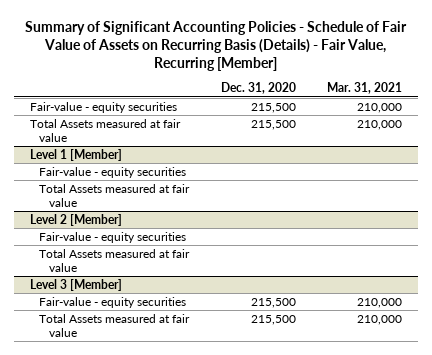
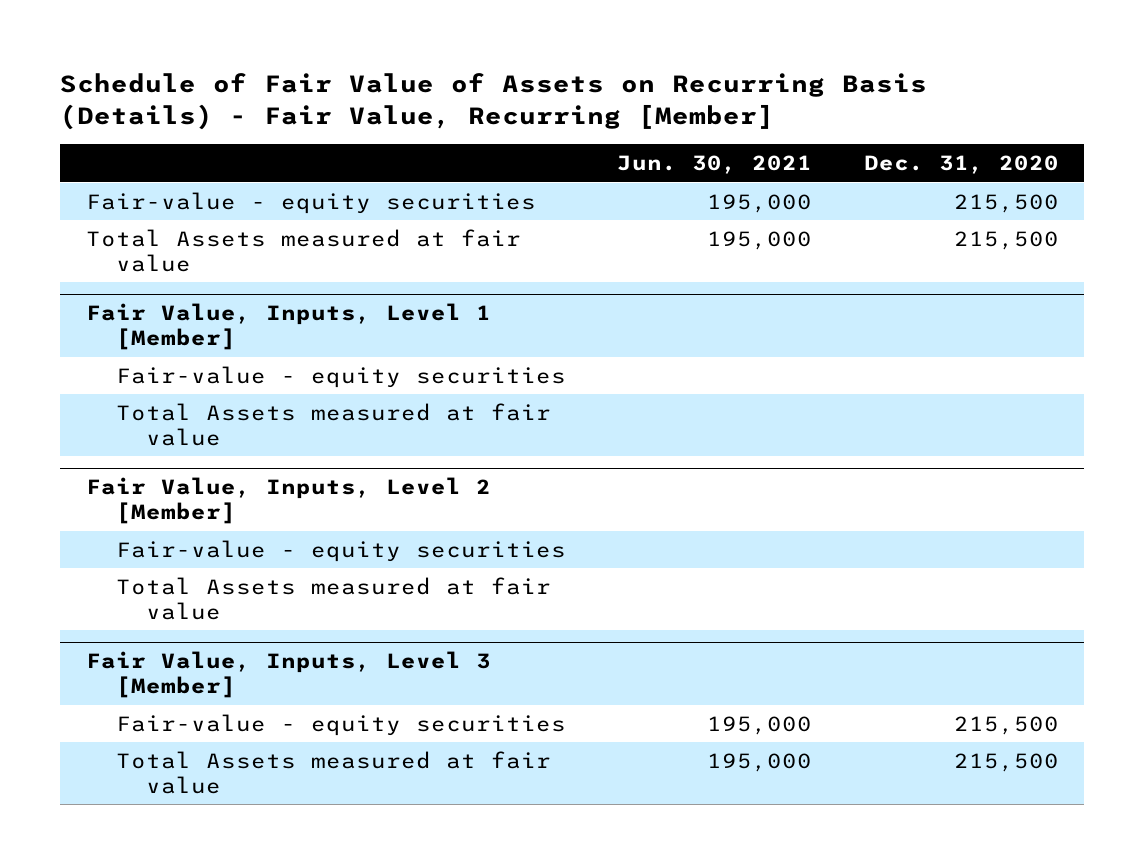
[24,21,407,72] Summary of Significant Accounting Policies - Schedule of Fair Value of Assets on Recurring Basis (Details) - Fair Value, Recurring [Member] -> [60,73,928,130] Schedule of Fair Value of Assets on Recurring Basis (Details) - Fair Value, Recurring [Member]
[327,82,403,95] Mar. 31, 2021 -> none
none -> [617,155,813,175] Jun. 30, 2021
[29,148,122,161] Level 1 [Member] -> [85,303,491,351] Fair Value, Inputs, Level 1 [Member]
[29,213,122,226] Level 2 [Member] -> [85,477,491,525] Fair Value, Inputs, Level 2 [Member]
[29,278,122,291] Level 3 [Member] -> [85,651,491,699] Fair Value, Inputs, Level 3 [Member]

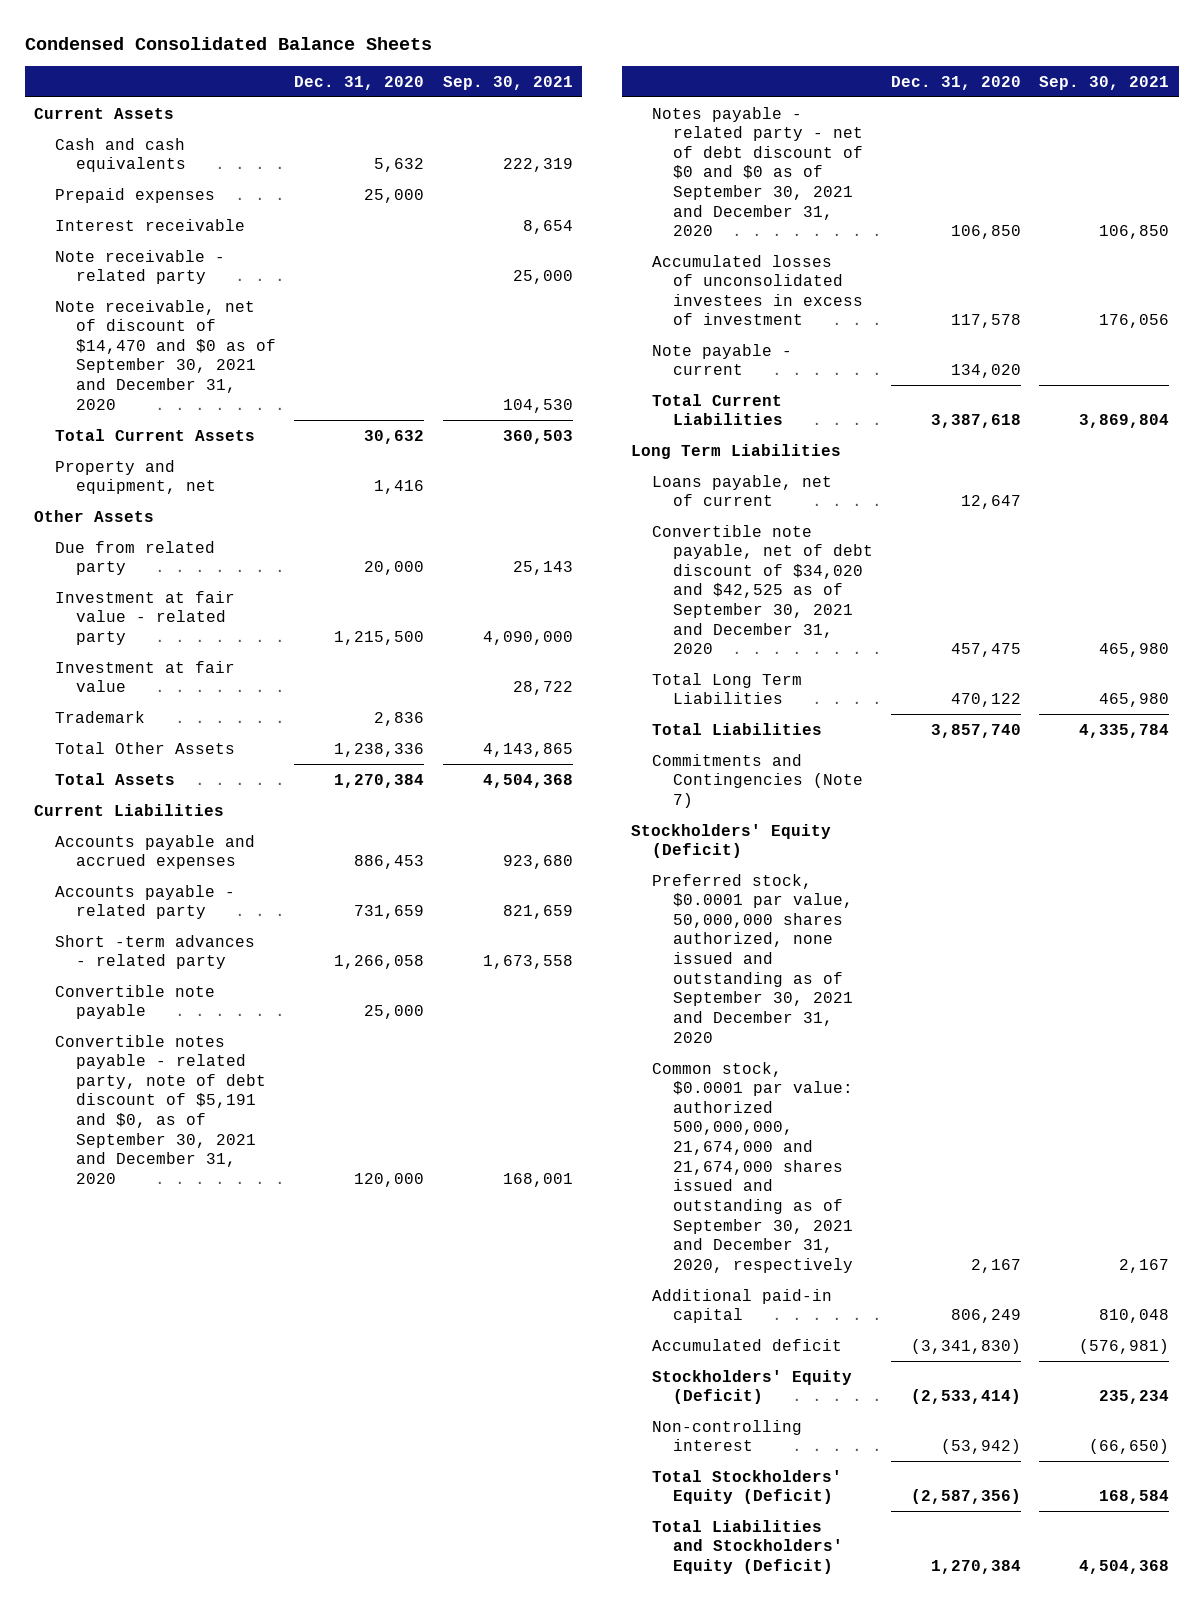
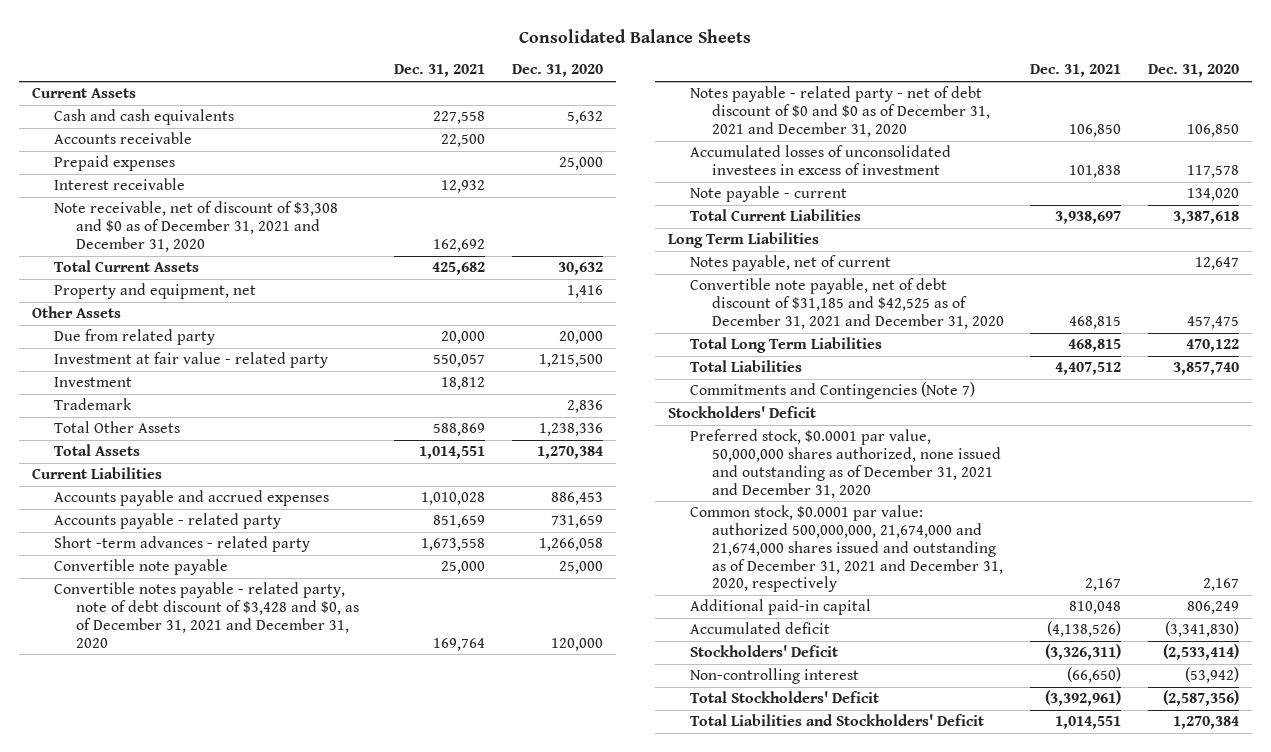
[25,36,433,50] Condensed Consolidated Balance Sheets -> [519,28,752,43] Consolidated Balance Sheets
[442,75,573,90] Sep. 30, 2021 -> none
none -> [394,64,486,78] Dec. 31, 2021
none -> [53,132,192,145] Accounts receivable
[55,249,226,285] Note receivable - related party -> none
[55,299,277,410] Note receivable, net of discount of $14,470 and $0 as of September 30, 2021 and December 31, 2020 -> [53,201,338,252] Note receivable, net of discount of $3,308 and $0 as of December 31, 2021 and December 31, 2020
[55,660,236,693] Investment at fair value -> [53,377,132,388] Investment
[55,1034,267,1184] Convertible notes payable - related party, note of debt discount of $5,191 and $0, as of September 30, 2021 and December 31, 2020 -> [53,582,359,648] Convertible notes payable - related party, note of debt discount of $3,428 and $0, as of December 31, 2021 and December 31, 2020
[651,106,863,237] Notes payable - related party - net of debt discount of $0 and $0 as of September 30, 2021 and December 31, 2020 -> [689,86,990,137] Notes payable - related party - net of debt discount of $0 and $0 as of December 31, 2021 and December 31, 2020
[651,474,832,507] Loans payable, net of current -> [689,255,891,272] Notes payable, net of current
[651,524,873,655] Convertible note payable, net of debt discount of $34,020 and $42,525 as of September 30, 2021 and December 31, 2020 -> [689,278,1004,329] Convertible note payable, net of debt discount of $31,185 and $42,525 as of December 31, 2021 and December 31, 2020
[630,823,831,859] Stockholders' Equity (Deficit) -> [667,406,816,419] Stockholders' Deficit
[651,873,853,1043] Preferred stock, $0.0001 par value, 50,000,000 shares authorized, none issued and outstanding as of September 30, 2021 and December 31, 2020 -> [689,429,1001,498] Preferred stock, $0.0001 par value, 50,000,000 shares authorized, none issued and outstanding as of December 31, 2021 and December 31, 2020
[651,1061,853,1273] Common stock, $0.0001 par value: authorized 500,000,000, 21,674,000 and 21,674,000 shares issued and outstanding as of September 30, 2021 and December 31, 2020, respectively -> [689,505,1003,593] Common stock, $0.0001 par value: authorized 500,000,000, 21,674,000 and 21,674,000 shares issued and outstanding as of December 31, 2021 and December 31, 2020, respectively
[651,1369,852,1405] Stockholders' Equity (Deficit) -> [689,645,838,658] Stockholders' Deficit
[651,1469,842,1505] Total Stockholders' Equity (Deficit) -> [689,691,879,704] Total Stockholders' Deficit
[651,1519,843,1574] Total Liabilities and Stockholders' Equity (Deficit) -> [689,714,984,727] Total Liabilities and Stockholders' Deficit

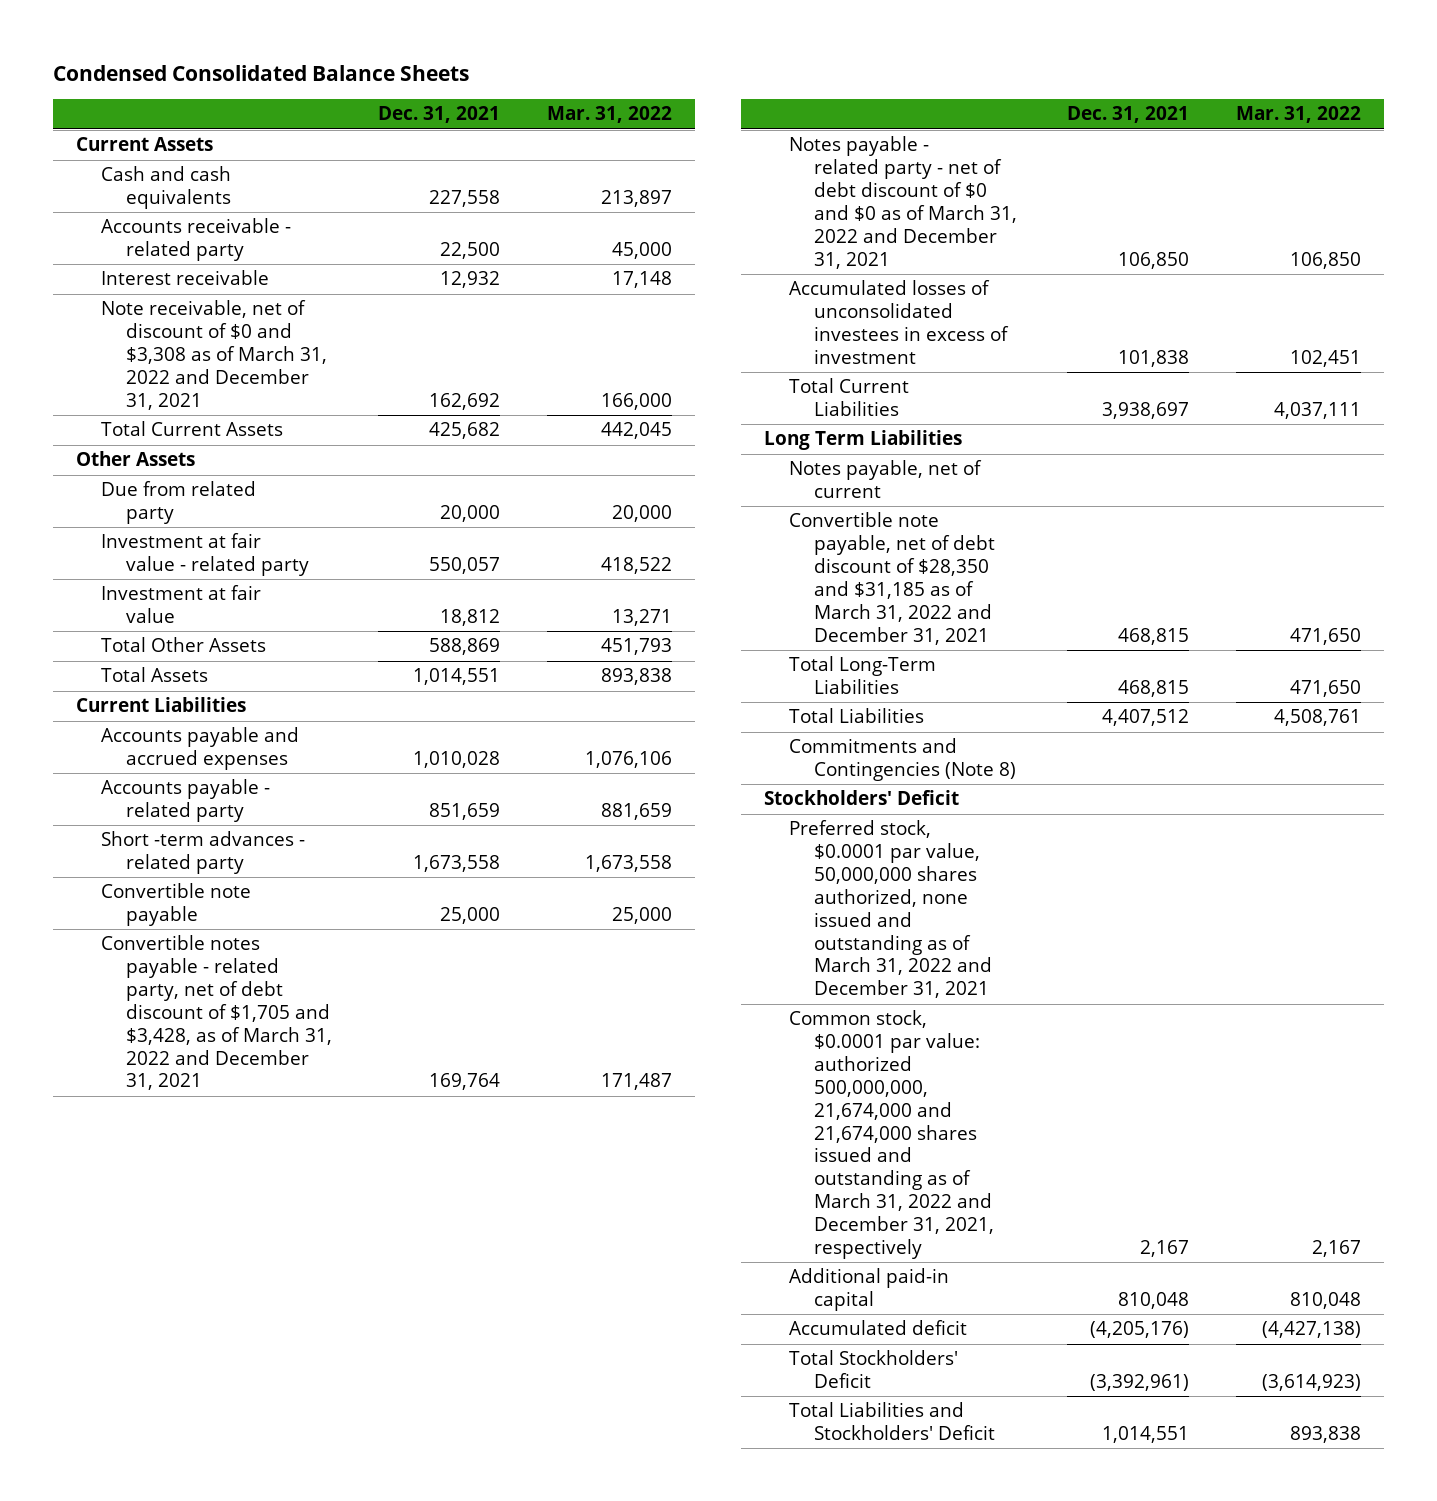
[519,28,752,43] Consolidated Balance Sheets -> [52,64,469,81] Condensed Consolidated Balance Sheets
[512,64,604,78] Dec. 31, 2020 -> none
none -> [547,106,673,124] Mar. 31, 2022
[53,155,175,172] Prepaid expenses -> none
[53,132,192,145] Accounts receivable -> [100,218,291,262] Accounts receivable - related party
[53,201,338,252] Note receivable, net of discount of $3,308 and $0 as of December 31, 2021 and December 31, 2020 -> [100,300,327,410] Note receivable, net of discount of $0 and $3,308 as of March 31, 2022 and December 31, 2021
[53,283,256,300] Property and equipment, net -> none
[53,398,132,411] Trademark -> none
[53,377,132,388] Investment -> [100,585,261,624] Investment at fair value
[53,582,359,648] Convertible notes payable - related party, note of debt discount of $3,428 and $0, as of December 31, 2021 and December 31, 2020 -> [100,935,332,1091] Convertible notes payable - related party, net of debt discount of $1,705 and $3,428, as of March 31, 2022 and December 31, 2021
[689,86,990,137] Notes payable - related party - net of debt discount of $0 and $0 as of December 31, 2021 and December 31, 2020 -> [789,136,1018,269] Notes payable - related party - net of debt discount of $0 and $0 as of March 31, 2022 and December 31, 2021
[689,186,847,203] Note payable - current -> none
[689,278,1004,329] Convertible note payable, net of debt discount of $31,185 and $42,525 as of December 31, 2021 and December 31, 2020 -> [789,512,996,645] Convertible note payable, net of debt discount of $28,350 and $31,185 as of March 31, 2022 and December 31, 2021
[689,337,882,354] Total Long Term Liabilities -> [789,656,937,695] Total Long-Term Liabilities
[689,382,975,400] Commitments and Contingencies (Note 7) -> [789,738,1017,782] Commitments and Contingencies (Note 8)
[689,429,1001,498] Preferred stock, $0.0001 par value, 50,000,000 shares authorized, none issued and outstanding as of December 31, 2021 and December 31, 2020 -> [789,820,993,999] Preferred stock, $0.0001 par value, 50,000,000 shares authorized, none issued and outstanding as of March 31, 2022 and December 31, 2021
[689,505,1003,593] Common stock, $0.0001 par value: authorized 500,000,000, 21,674,000 and 21,674,000 shares issued and outstanding as of December 31, 2021 and December 31, 2020, respectively -> [789,1010,995,1259] Common stock, $0.0001 par value: authorized 500,000,000, 21,674,000 and 21,674,000 shares issued and outstanding as of March 31, 2022 and December 31, 2021, respectively
[689,645,838,658] Stockholders' Deficit -> none
[689,668,859,685] Non-controlling interest -> none
[1047,621,1122,638] (4,138,526) -> [1090,1321,1190,1339] (4,205,176)

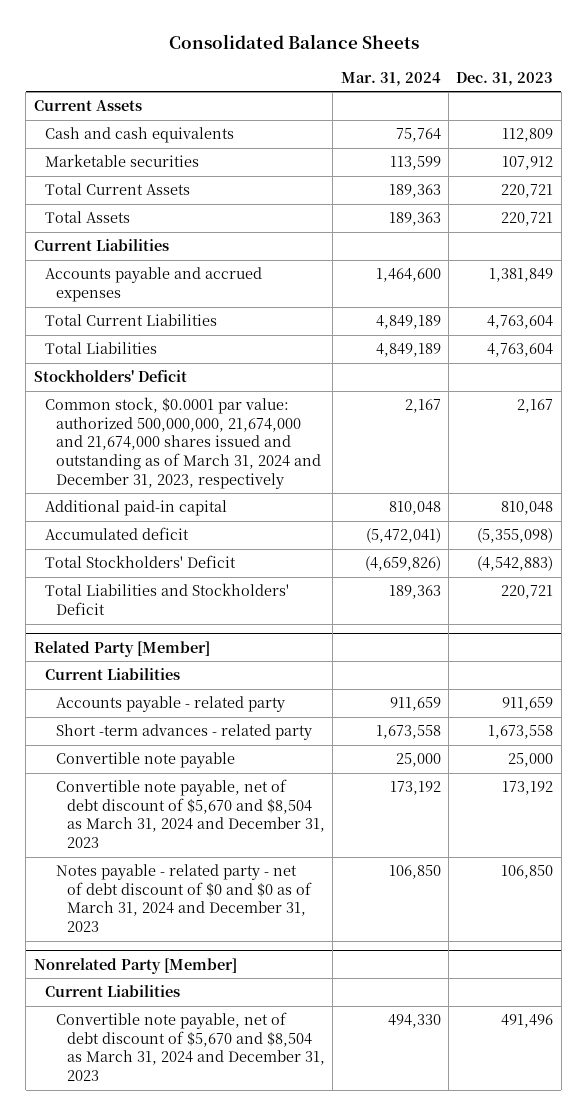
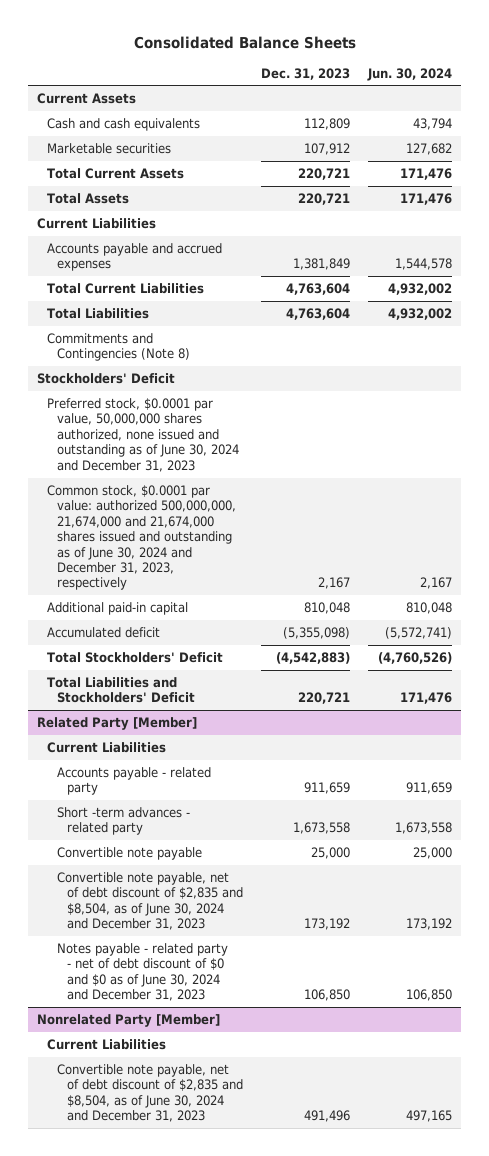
[340,71,441,86] Mar. 31, 2024 -> none
none -> [367,67,453,81] Jun. 30, 2024
none -> [46,333,190,362] Commitments and Contingencies (Note 8)
none -> [46,398,239,472] Preferred stock, $0.0001 par value, 50,000,000 shares authorized, none issued and outstanding as of June 30, 2024 and December 31, 2023
[44,397,322,489] Common stock, $0.0001 par value: authorized 500,000,000, 21,674,000 and 21,674,000 shares issued and outstanding as of March 31, 2024 and December 31, 2023, respectively -> [46,485,236,591] Common stock, $0.0001 par value: authorized 500,000,000, 21,674,000 and 21,674,000 shares issued and outstanding as of June 30, 2024 and December 31, 2023, respectively
[56,779,326,849] Convertible note payable, net of debt discount of $5,670 and $8,504 as March 31, 2024 and December 31, 2023 -> [56,872,243,931] Convertible note payable, net of debt discount of $2,835 and $8,504, as of June 30, 2024 and December 31, 2023
[56,864,313,933] Notes payable - related party - net of debt discount of $0 and $0 as of March 31, 2024 and December 31, 2023 -> [56,943,228,1002] Notes payable - related party - net of debt discount of $0 and $0 as of June 30, 2024 and December 31, 2023
[56,1012,326,1082] Convertible note payable, net of debt discount of $5,670 and $8,504 as March 31, 2024 and December 31, 2023 -> [56,1064,243,1123] Convertible note payable, net of debt discount of $2,835 and $8,504, as of June 30, 2024 and December 31, 2023

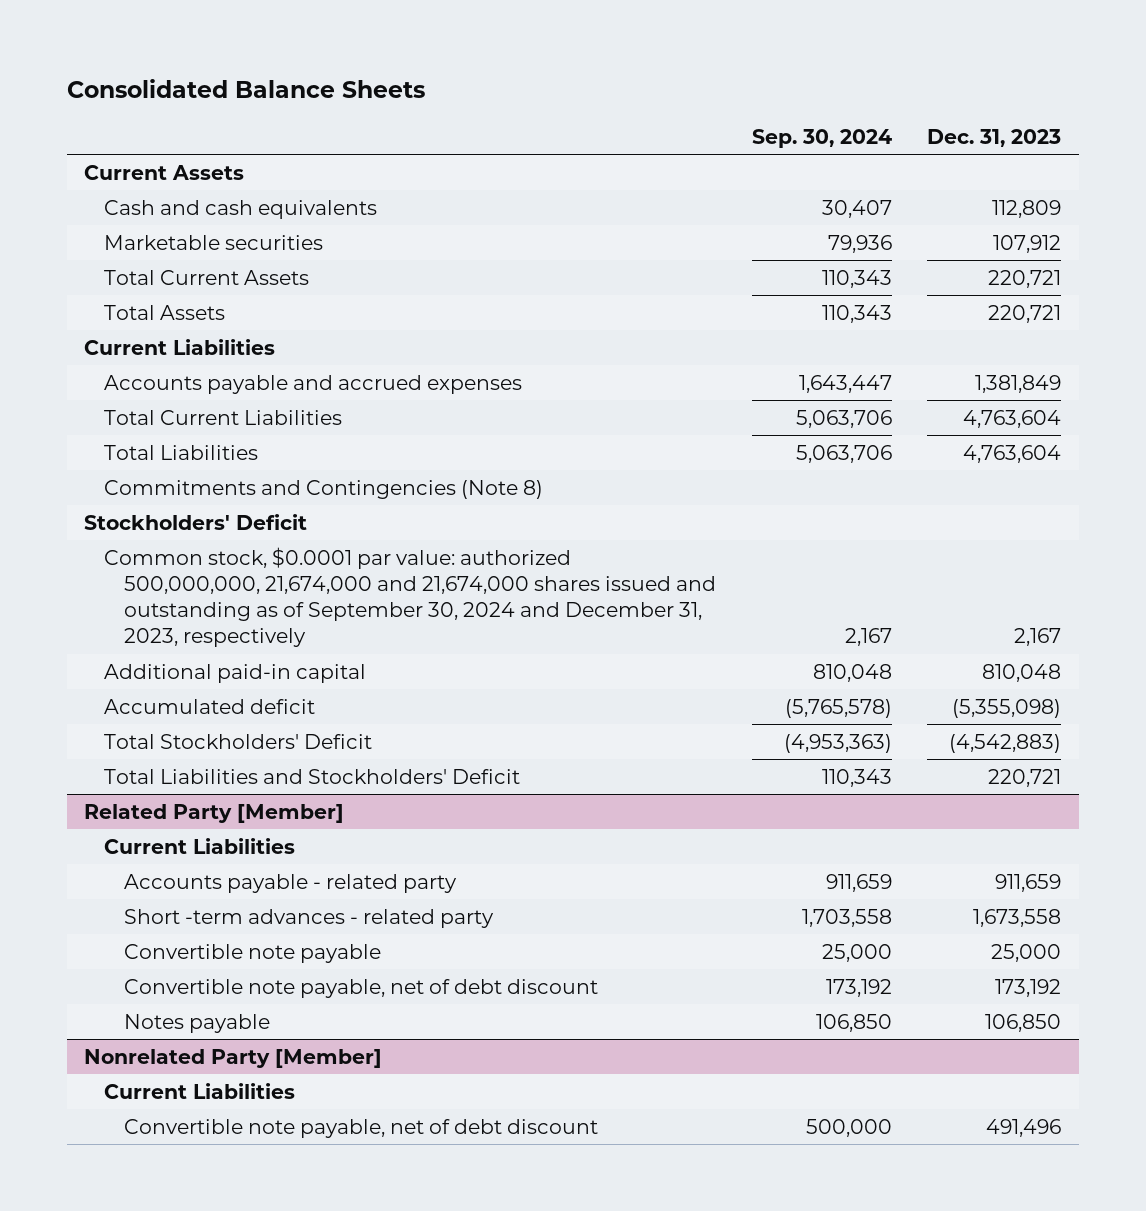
[367,67,453,81] Jun. 30, 2024 -> none
none -> [751,128,892,148] Sep. 30, 2024
[46,398,239,472] Preferred stock, $0.0001 par value, 50,000,000 shares authorized, none issued and outstanding as of June 30, 2024 and December 31, 2023 -> none
[46,485,236,591] Common stock, $0.0001 par value: authorized 500,000,000, 21,674,000 and 21,674,000 shares issued and outstanding as of June 30, 2024 and December 31, 2023, respectively -> [104,546,717,648] Common stock, $0.0001 par value: authorized 500,000,000, 21,674,000 and 21,674,000 shares issued and outstanding as of September 30, 2024 and December 31, 2023, respectively
[56,872,243,931] Convertible note payable, net of debt discount of $2,835 and $8,504, as of June 30, 2024 and December 31, 2023 -> [124,978,599,998] Convertible note payable, net of debt discount
[56,943,228,1002] Notes payable - related party - net of debt discount of $0 and $0 as of June 30, 2024 and December 31, 2023 -> [124,1013,271,1033] Notes payable
[56,1064,243,1123] Convertible note payable, net of debt discount of $2,835 and $8,504, as of June 30, 2024 and December 31, 2023 -> [124,1118,599,1138] Convertible note payable, net of debt discount

